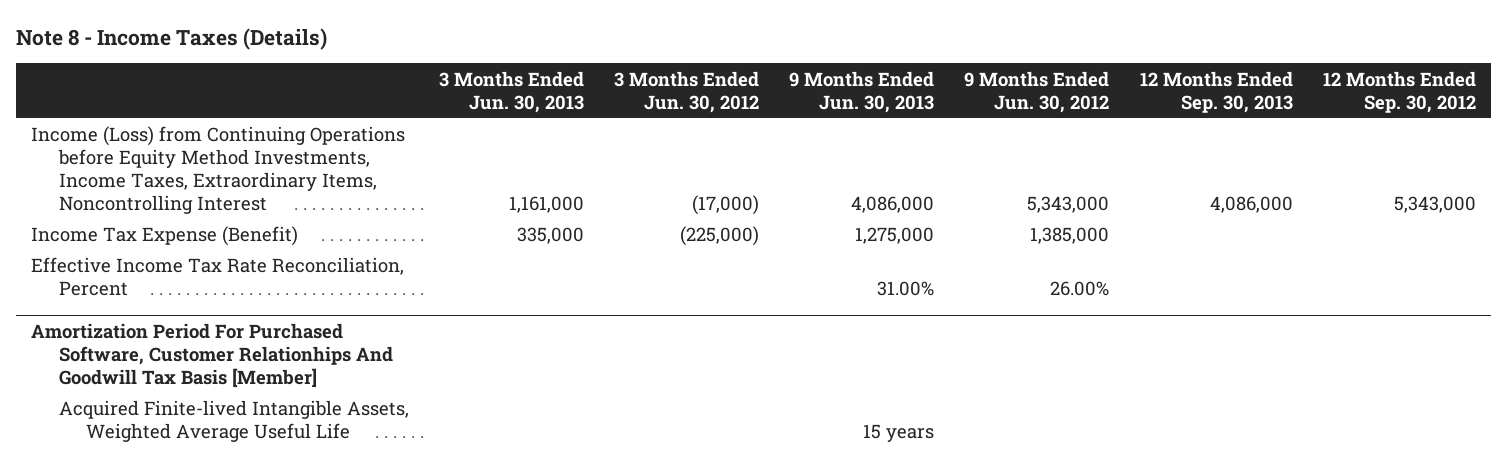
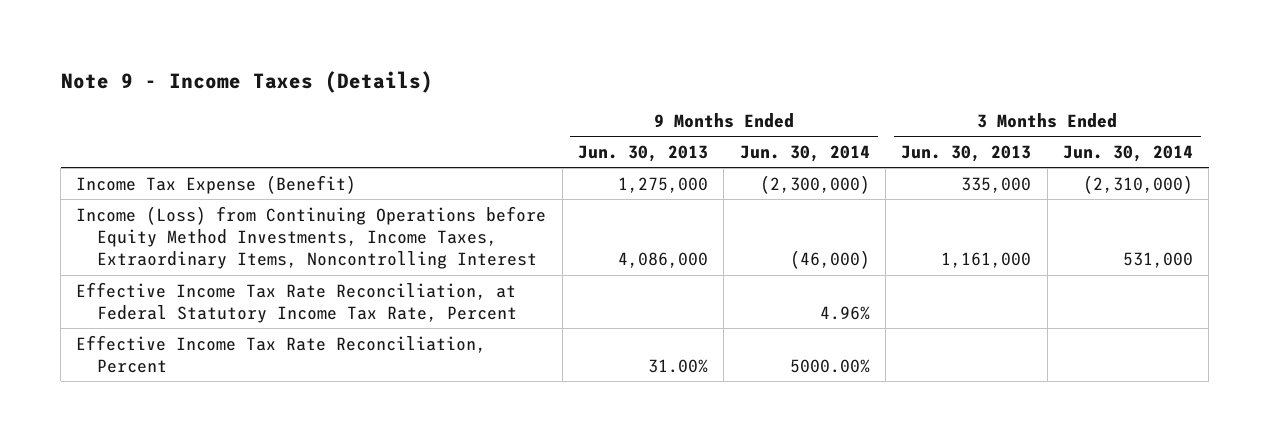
[16,28,328,51] Note 8 - Income Taxes (Details) -> [60,71,433,94] Note 9 - Income Taxes (Details)
[614,70,760,113] 3 Months Ended Jun. 30, 2012 -> none
[964,70,1110,113] 9 Months Ended Jun. 30, 2012 -> none
[1139,70,1293,113] 12 Months Ended Sep. 30, 2013 -> none
[1322,70,1476,113] 12 Months Ended Sep. 30, 2012 -> none
none -> [739,145,870,163] Jun. 30, 2014
none -> [1063,145,1194,163] Jun. 30, 2014
[31,126,406,215] Income (Loss) from Continuing Operations before Equity Method Investments, Income Taxes, Extraordinary Items, Noncontrolling Interest -> [76,205,547,270] Income (Loss) from Continuing Operations before Equity Method Investments, Income Taxes, Extraordinary Items, Noncontrolling Interest
none -> [76,281,518,323] Effective Income Tax Rate Reconciliation, at Federal Statutory Income Tax Rate, Percent
[31,322,393,388] Amortization Period For Purchased Software, Customer Relationhips And Goodwill Tax Basis [Member] -> none
[58,400,409,443] Acquired Finite-lived Intangible Assets, Weighted Average Useful Life -> none

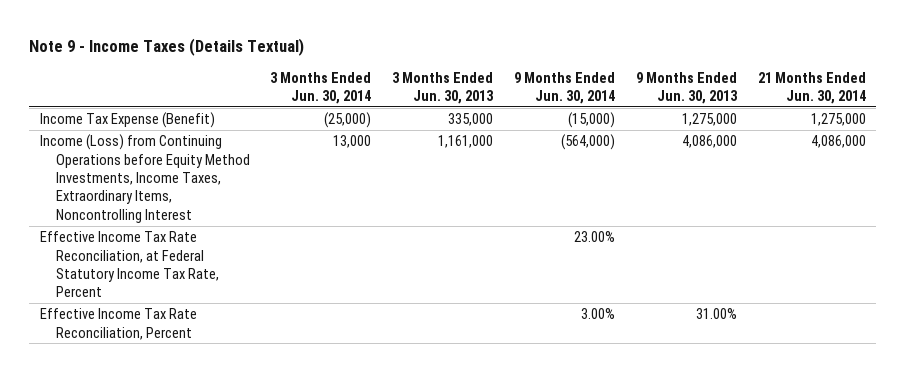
[60,71,433,94] Note 9 - Income Taxes (Details) -> [29,37,305,56] Note 9 - Income Taxes (Details Textual)
none -> [757,71,866,104] 21 Months Ended Jun. 30, 2014
[759,174,870,194] (2,300,000) -> [568,112,616,129] (15,000)
[1083,174,1194,194] (2,310,000) -> [324,112,372,129] (25,000)
[789,250,870,270] (46,000) -> [561,134,616,151] (564,000)
[1123,252,1194,269] 531,000 -> [333,135,372,149] 13,000
[819,305,870,320] 4.96% -> [574,231,616,243] 23.00%
[789,358,870,373] 5000.00% -> [581,308,616,320] 3.00%

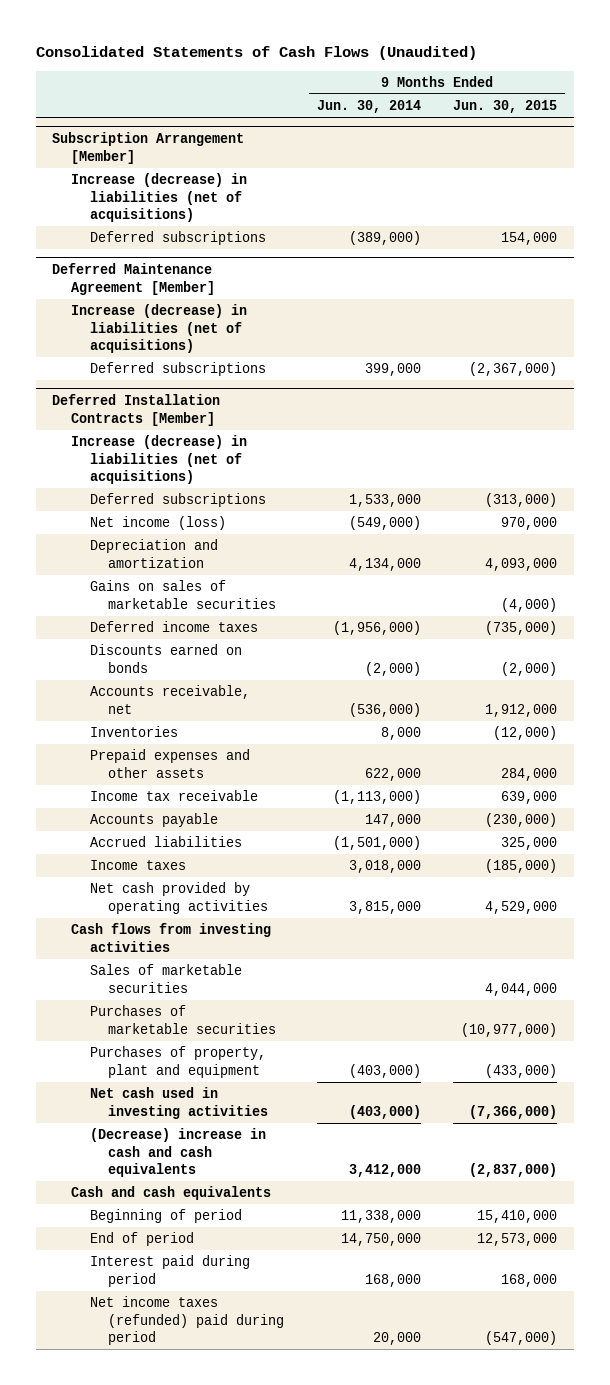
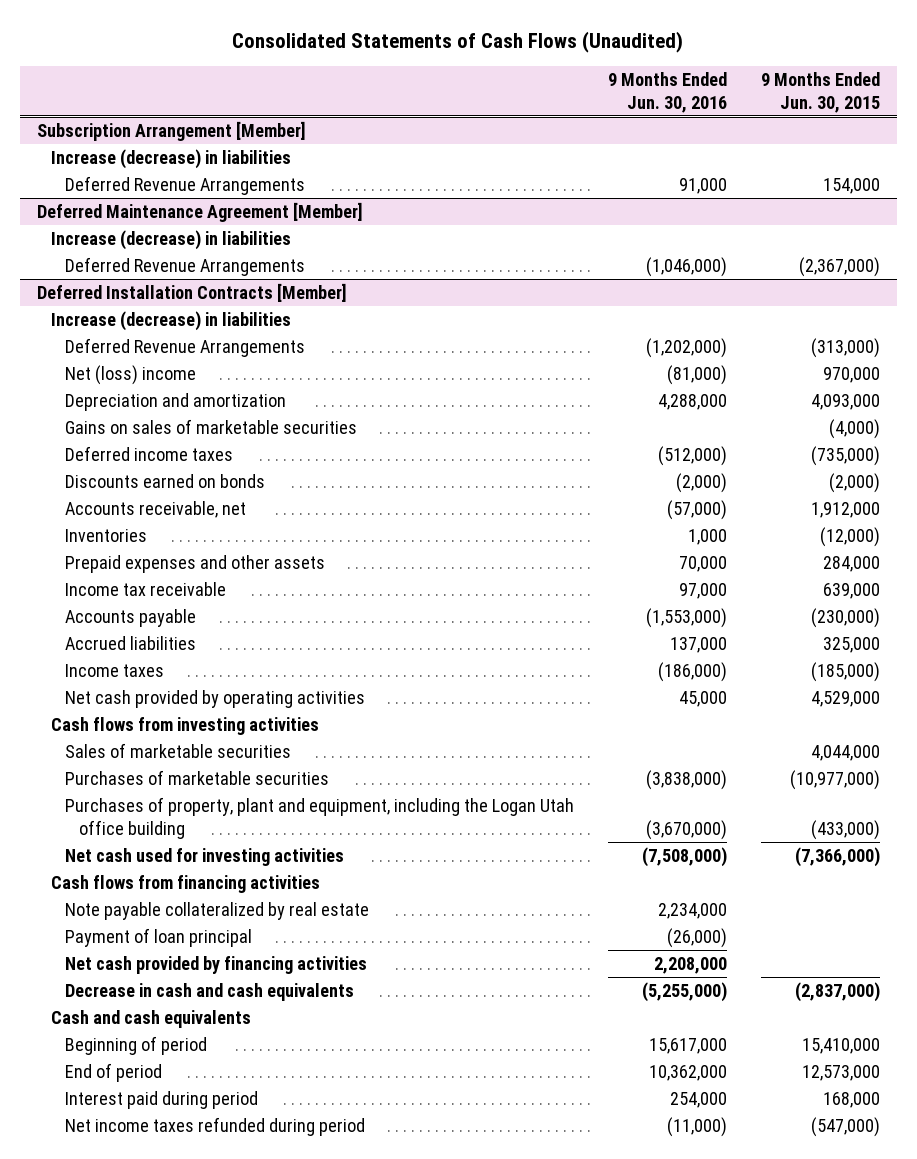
[316,100,421,114] Jun. 30, 2014 -> none
none -> [607,71,727,113] 9 Months Ended Jun. 30, 2016
[71,173,248,223] Increase (decrease) in liabilities (net of acquisitions) -> [50,149,291,170] Increase (decrease) in liabilities
[89,231,266,246] Deferred subscriptions -> [64,176,305,196] Deferred Revenue Arrangements
[71,304,248,354] Increase (decrease) in liabilities (net of acquisitions) -> [50,230,291,251] Increase (decrease) in liabilities
[89,362,266,377] Deferred subscriptions -> [64,257,305,277] Deferred Revenue Arrangements
[71,435,248,485] Increase (decrease) in liabilities (net of acquisitions) -> [50,311,291,332] Increase (decrease) in liabilities
[89,493,266,508] Deferred subscriptions -> [64,338,305,358] Deferred Revenue Arrangements
[89,516,226,531] Net income (loss) -> [64,365,196,386] Net (loss) income
[89,1046,266,1078] Purchases of property, plant and equipment -> [64,797,574,840] Purchases of property, plant and equipment, including the Logan Utah office building
[89,1087,269,1119] Net cash used in investing activities -> [64,848,344,867] Net cash used for investing activities
none -> [50,875,320,894] Cash flows from financing activities
none -> [64,902,369,921] Note payable collateralized by real estate
none -> [64,928,252,948] Payment of loan principal
none -> [64,956,367,975] Net cash provided by financing activities
[89,1128,266,1178] (Decrease) increase in cash and cash equivalents -> [64,983,354,1002] Decrease in cash and cash equivalents
[89,1296,285,1346] Net income taxes (refunded) paid during period -> [64,1117,365,1137] Net income taxes refunded during period

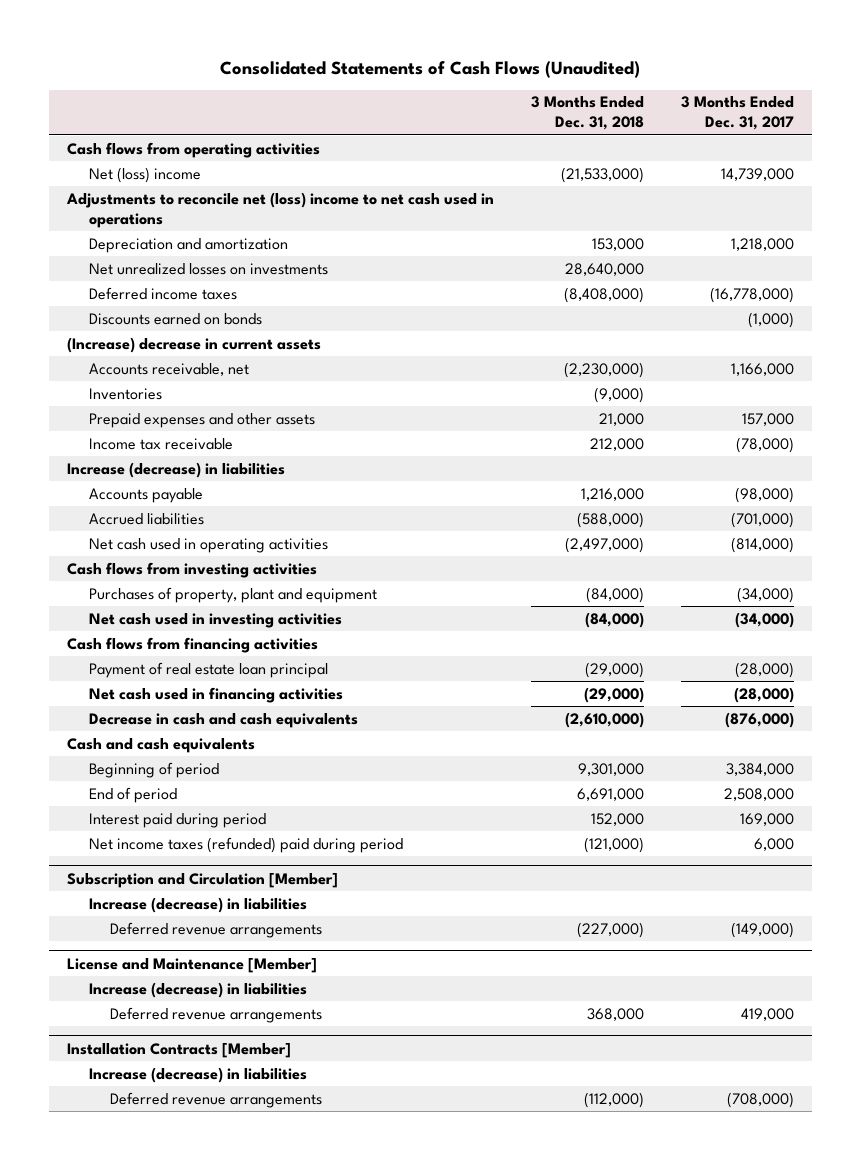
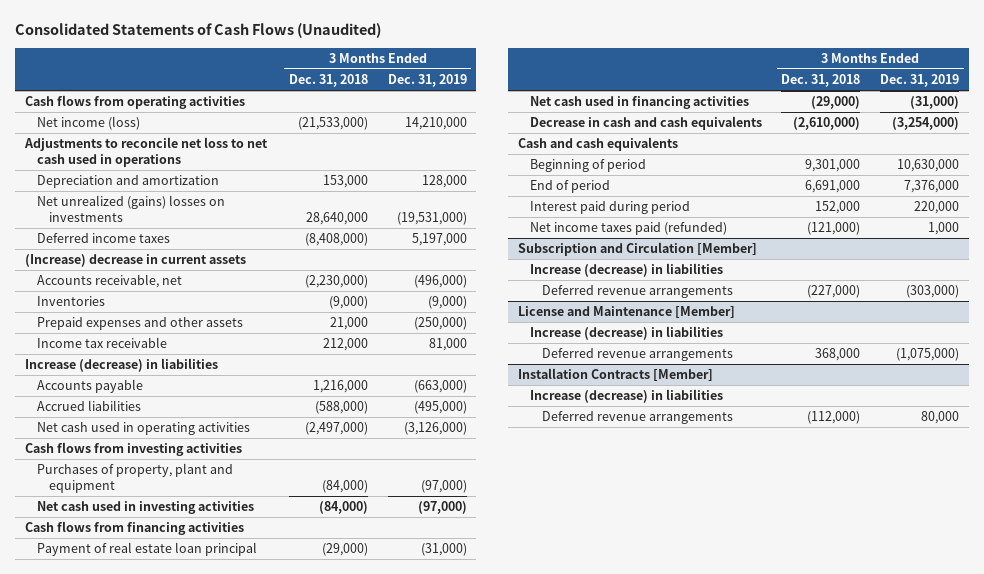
[680,96,794,131] 3 Months Ended Dec. 31, 2017 -> none
none -> [387,74,467,88] Dec. 31, 2019
[88,166,201,183] Net (loss) income -> [37,116,141,131] Net income (loss)
[66,191,495,228] Adjustments to reconcile net (loss) income to net cash used in operations -> [24,137,269,168] Adjustments to reconcile net loss to net cash used in operations
[88,262,328,275] Net unrealized losses on investments -> [37,195,226,223] Net unrealized (gains) losses on investments
[88,312,262,325] Discounts earned on bonds -> none
[88,836,403,853] Net income taxes (refunded) paid during period -> [529,222,727,236] Net income taxes paid (refunded)

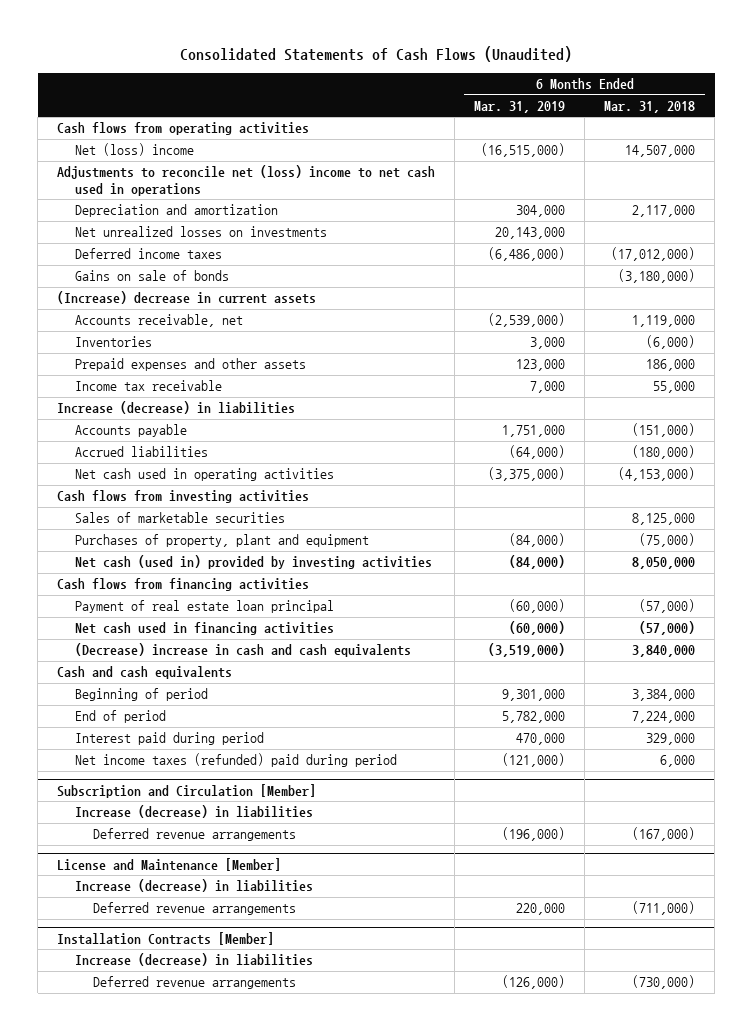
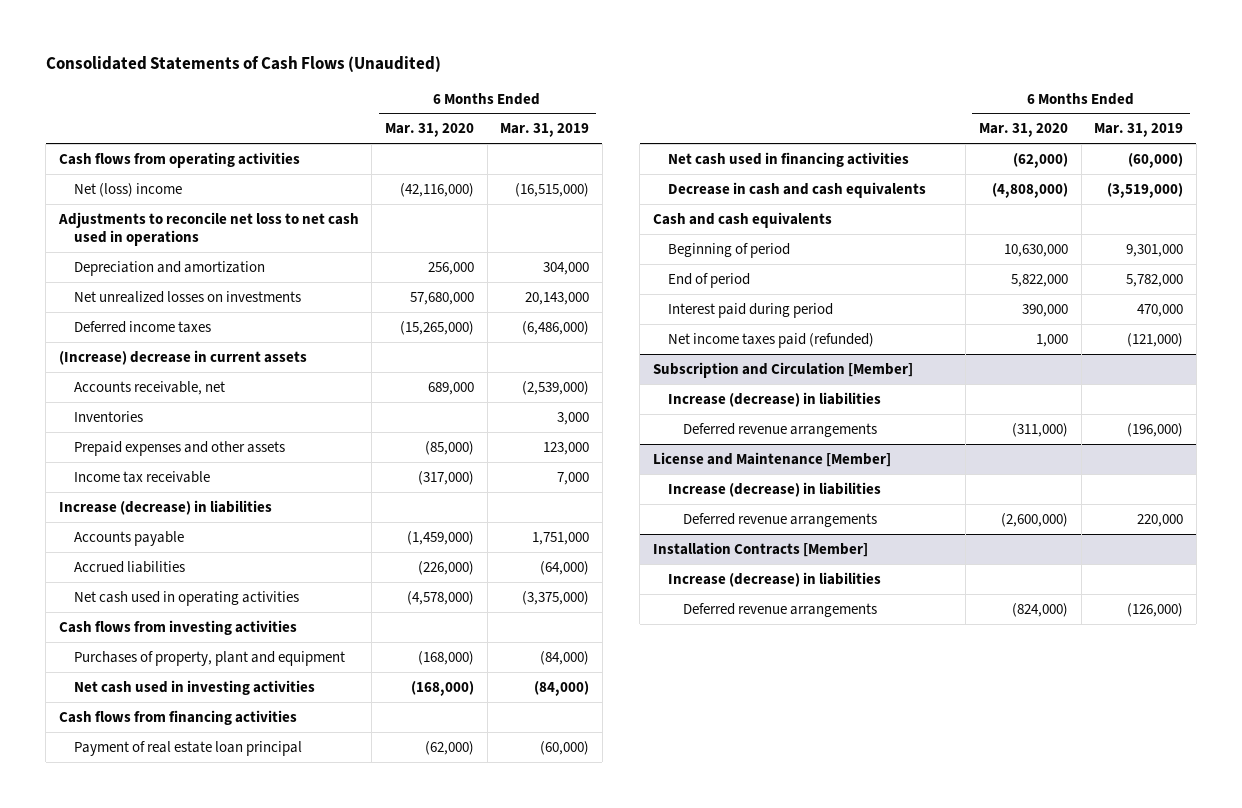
[604,100,696,113] Mar. 31, 2018 -> none
none -> [385,123,475,138] Mar. 31, 2020
[57,165,436,196] Adjustments to reconcile net (loss) income to net cash used in operations -> [57,211,359,247] Adjustments to reconcile net loss to net cash used in operations
[74,270,229,282] Gains on sale of bonds -> none
[74,512,285,524] Sales of marketable securities -> none
[74,555,432,570] Net cash (used in) provided by investing activities -> [73,679,315,695] Net cash used in investing activities
[74,643,411,658] (Decrease) increase in cash and cash equivalents -> [667,181,926,198] Decrease in cash and cash equivalents
[74,753,397,768] Net income taxes (refunded) paid during period -> [667,332,874,348] Net income taxes paid (refunded)

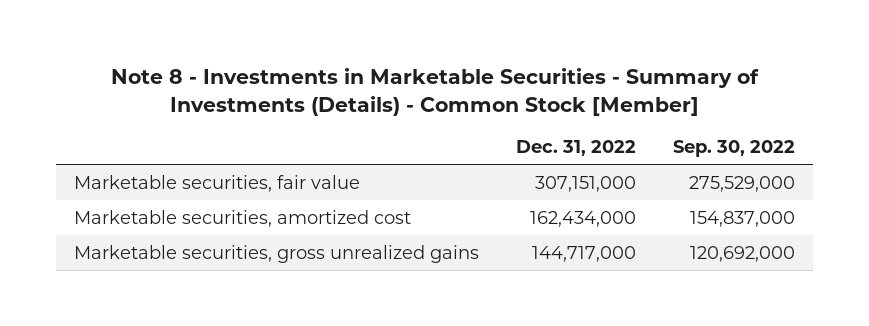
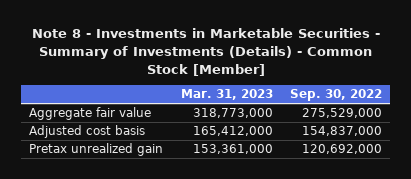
[516,140,637,157] Dec. 31, 2022 -> none
none -> [180,89,273,101] Mar. 31, 2023
[74,174,361,192] Marketable securities, fair value -> [29,107,152,121] Aggregate fair value
[74,209,412,227] Marketable securities, amortized cost -> [29,125,146,139] Adjusted cost basis
[74,244,480,263] Marketable securities, gross unrealized gains -> [29,143,164,157] Pretax unrealized gain

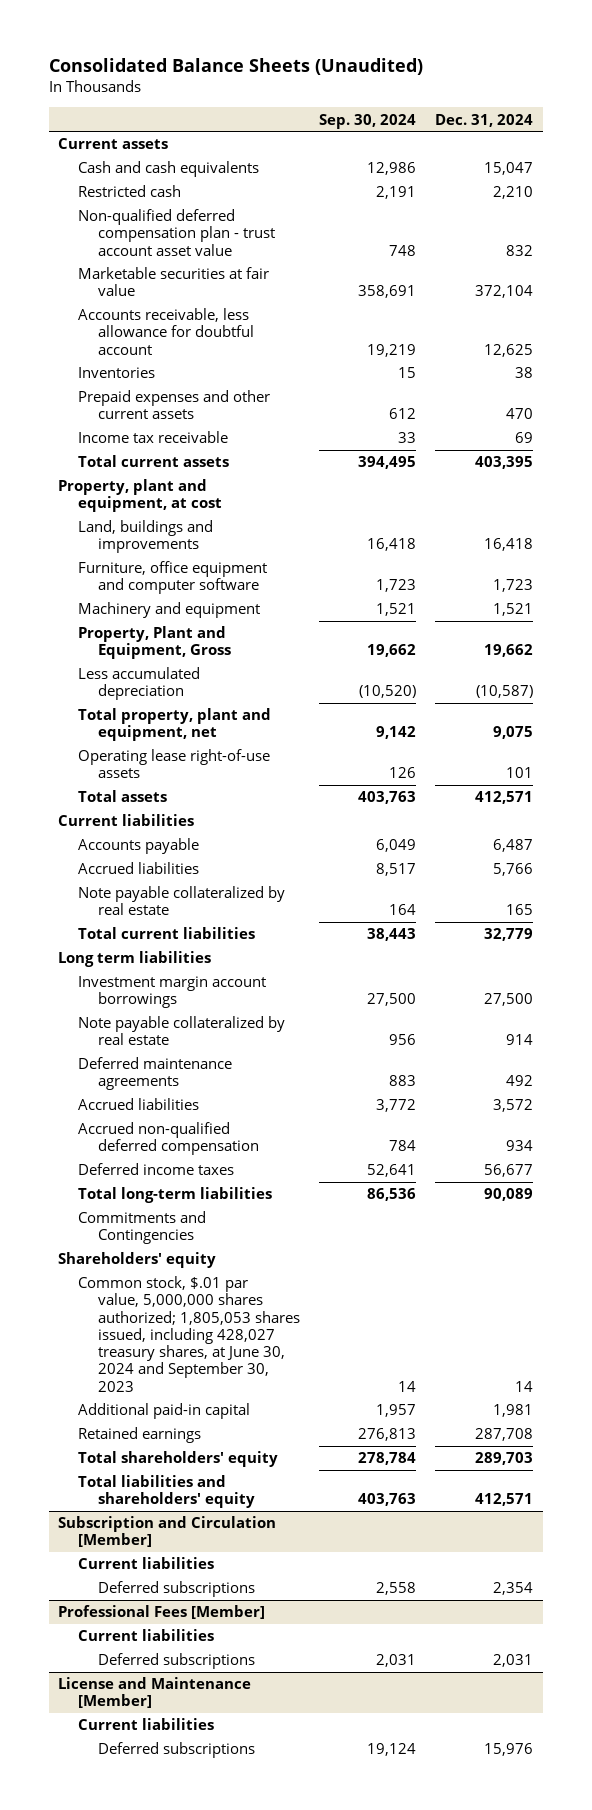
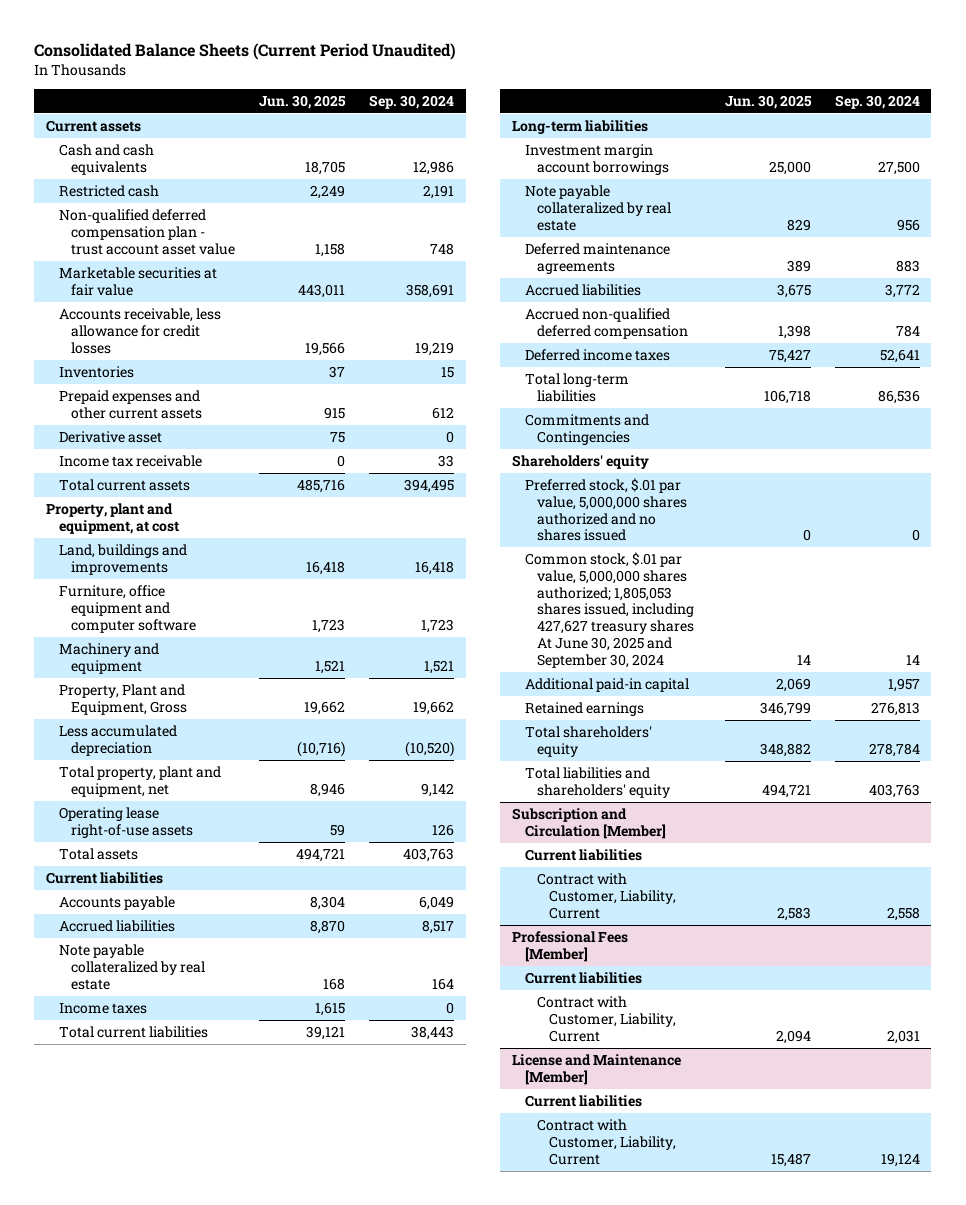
[48,58,423,76] Consolidated Balance Sheets (Unaudited) -> [34,43,457,61] Consolidated Balance Sheets (Current Period Unaudited)
[435,113,534,127] Dec. 31, 2024 -> none
none -> [258,94,346,109] Jun. 30, 2025
[78,308,255,355] Accounts receivable, less allowance for doubtful account -> [58,307,221,354] Accounts receivable, less allowance for credit losses
none -> [58,430,162,443] Derivative asset
none -> [58,1002,147,1014] Income taxes
[58,951,212,968] Long term liabilities -> [512,119,649,134] Long-term liabilities
none -> [524,477,687,542] Preferred stock, $.01 par value, 5,000,000 shares authorized and no shares issued
[78,1276,301,1392] Common stock, $.01 par value, 5,000,000 shares authorized; 1,805,053 shares issued, including 428,027 treasury shares, at June 30, 2024 and September 30, 2023 -> [524,551,694,668] Common stock, $.01 par value, 5,000,000 shares authorized; 1,805,053 shares issued, including 427,627 treasury shares At June 30, 2025 and September 30, 2024
[98,1581,256,1598] Deferred subscriptions -> [536,872,676,919] Contract with Customer, Liability, Current
[98,1653,256,1670] Deferred subscriptions -> [536,995,676,1042] Contract with Customer, Liability, Current
[98,1742,256,1759] Deferred subscriptions -> [536,1118,676,1165] Contract with Customer, Liability, Current

